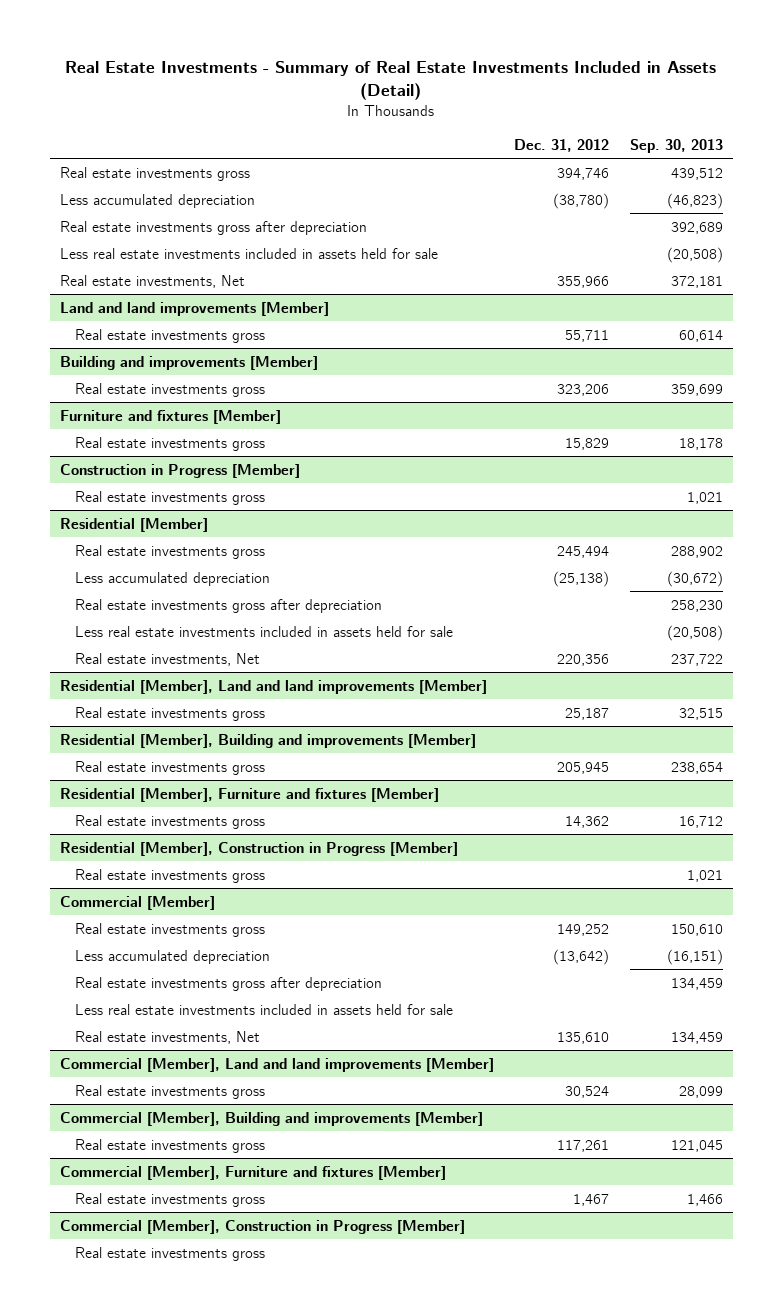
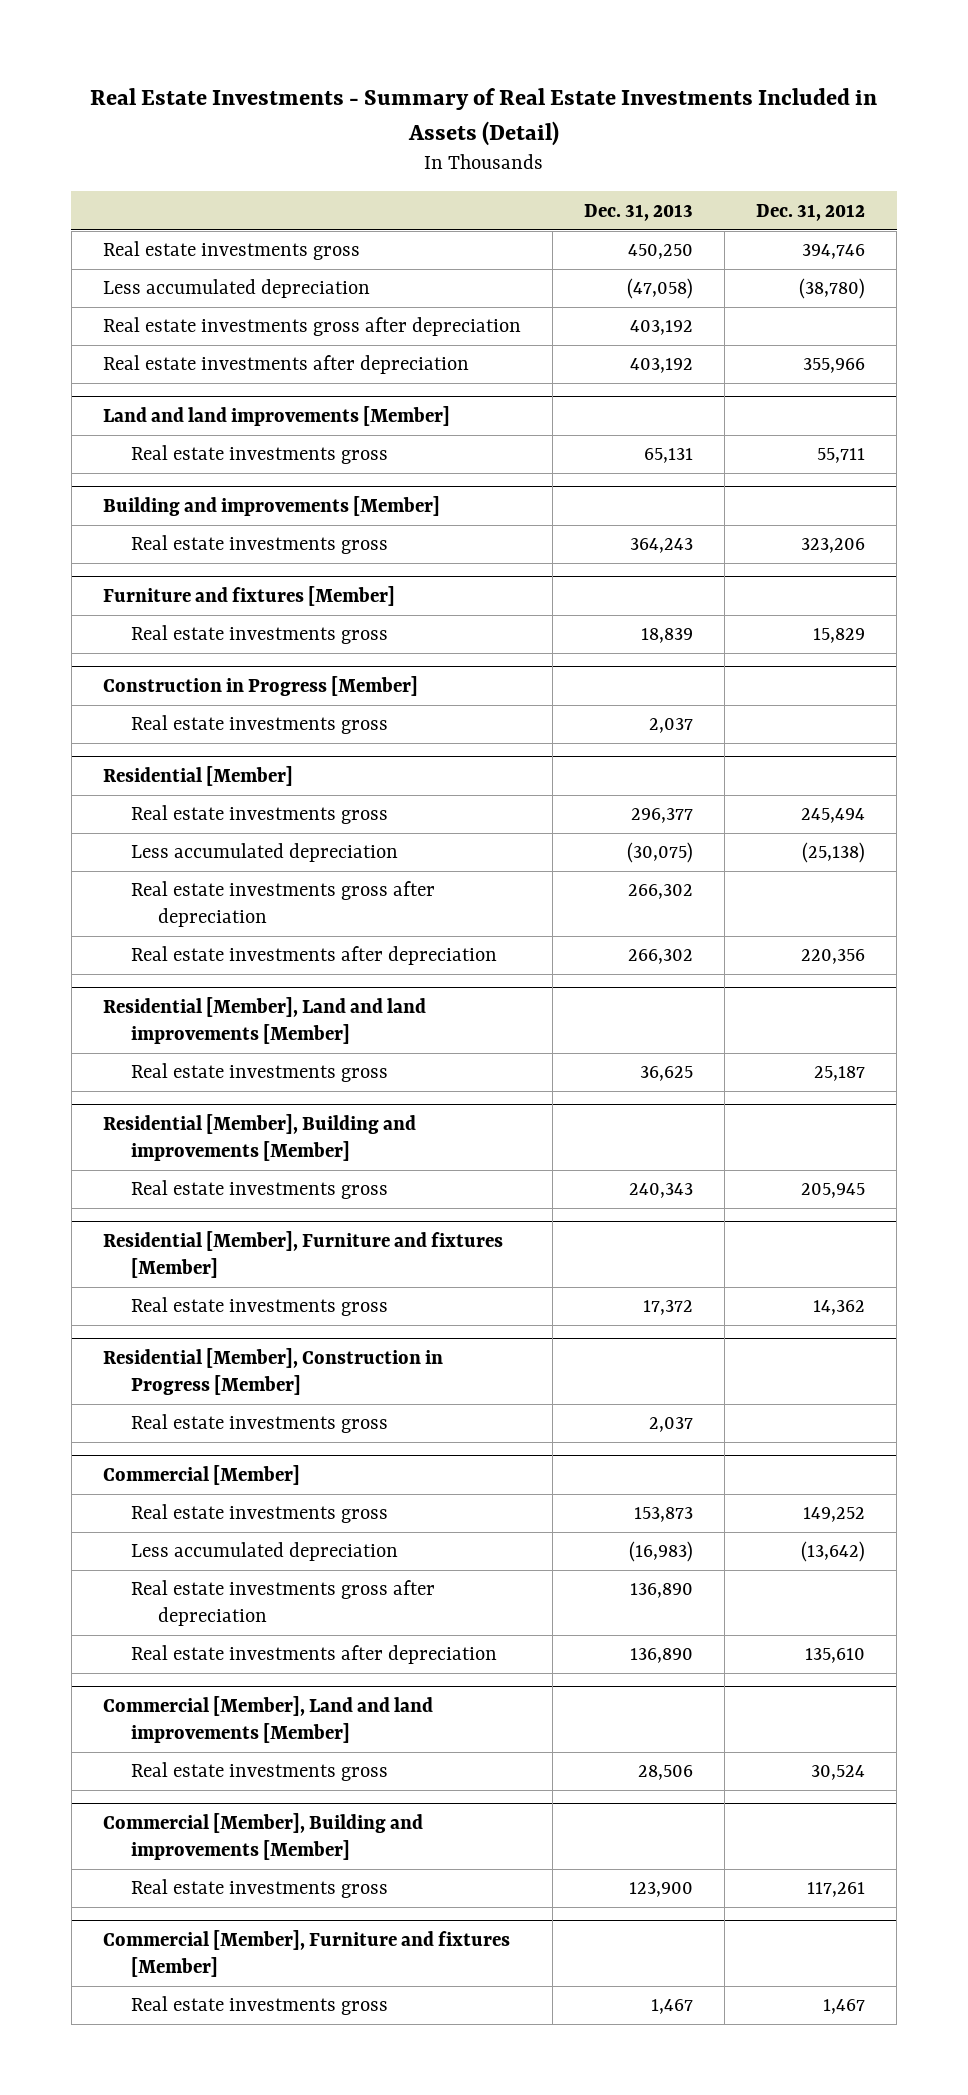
[629,138,723,153] Sep. 30, 2013 -> none
none -> [583,203,693,221] Dec. 31, 2013
[60,247,439,259] Less real estate investments included in assets held for sale -> none
[60,274,246,288] Real estate investments, Net -> [102,355,469,375] Real estate investments after depreciation
[75,625,454,637] Less real estate investments included in assets held for sale -> none
[75,652,261,666] Real estate investments, Net -> [130,946,497,966] Real estate investments after depreciation
[75,1003,454,1015] Less real estate investments included in assets held for sale -> none
[75,1030,261,1044] Real estate investments, Net -> [130,1645,497,1665] Real estate investments after depreciation
[60,1219,466,1234] Commercial [Member], Construction in Progress [Member] -> none
[75,1246,266,1261] Real estate investments gross -> none

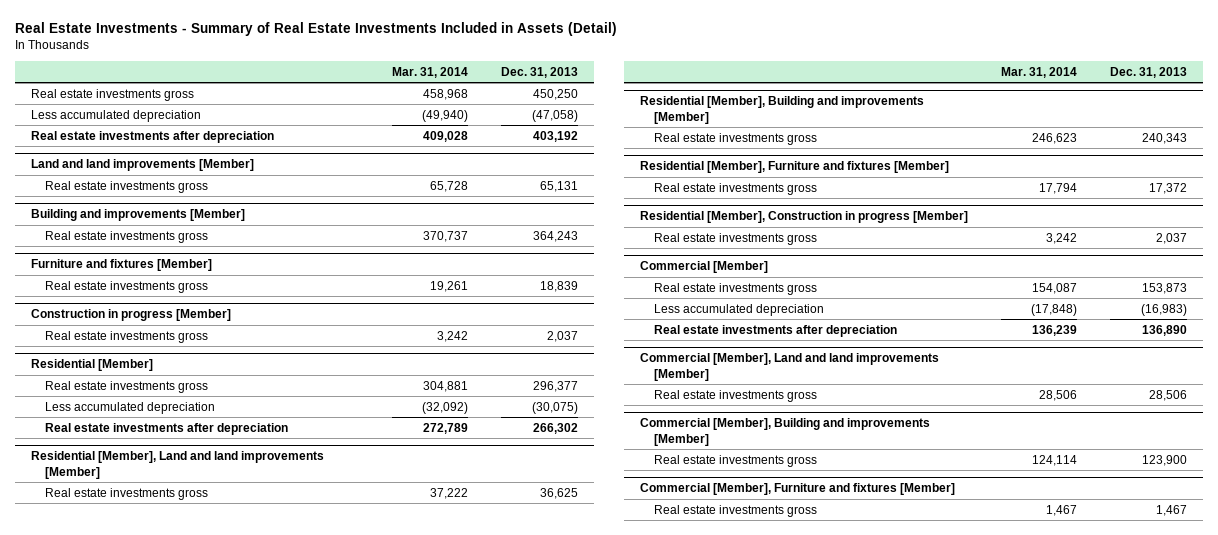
[756,203,866,221] Dec. 31, 2012 -> none
none -> [391,66,468,78] Mar. 31, 2014
[102,317,521,337] Real estate investments gross after depreciation -> none
[102,675,418,696] Construction in Progress [Member] -> [31,309,232,322] Construction in progress [Member]
[130,881,435,928] Real estate investments gross after depreciation -> none
[102,1347,443,1395] Residential [Member], Construction in Progress [Member] -> [640,211,969,224] Residential [Member], Construction in progress [Member]
[130,1580,435,1627] Real estate investments gross after depreciation -> none

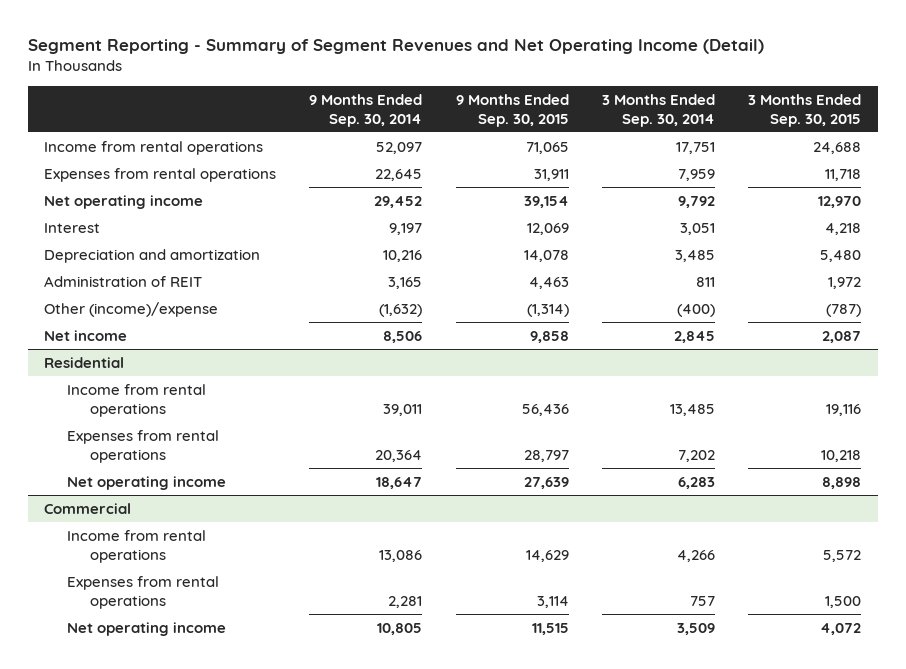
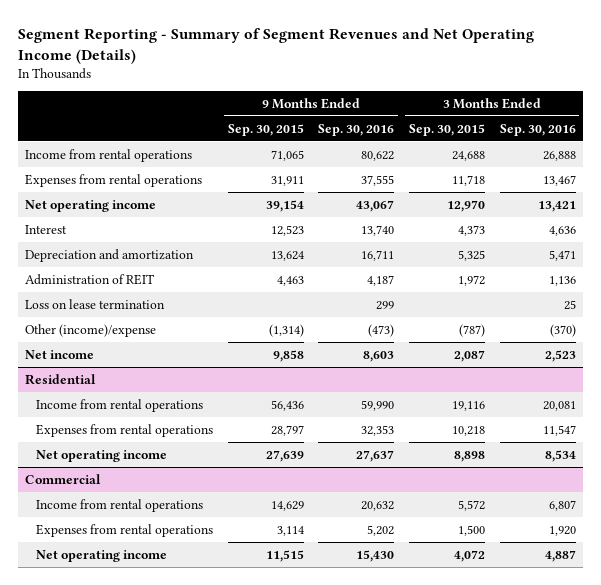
[27,38,764,54] Segment Reporting - Summary of Segment Revenues and Net Operating Income (Detail) -> [18,27,535,64] Segment Reporting - Summary of Segment Revenues and Net Operating Income (Details)
[309,93,423,127] 9 Months Ended Sep. 30, 2014 -> none
[602,93,716,127] 3 Months Ended Sep. 30, 2014 -> none
none -> [318,123,395,136] Sep. 30, 2016
none -> [499,123,576,136] Sep. 30, 2016
[526,222,569,235] 12,069 -> [270,224,304,236] 12,523
[825,222,862,235] 4,218 -> [458,224,486,236] 4,373
[523,249,569,262] 14,078 -> [270,250,304,261] 13,624
[820,249,862,262] 5,480 -> [458,249,486,261] 5,325
none -> [25,298,166,309] Loss on lease termination

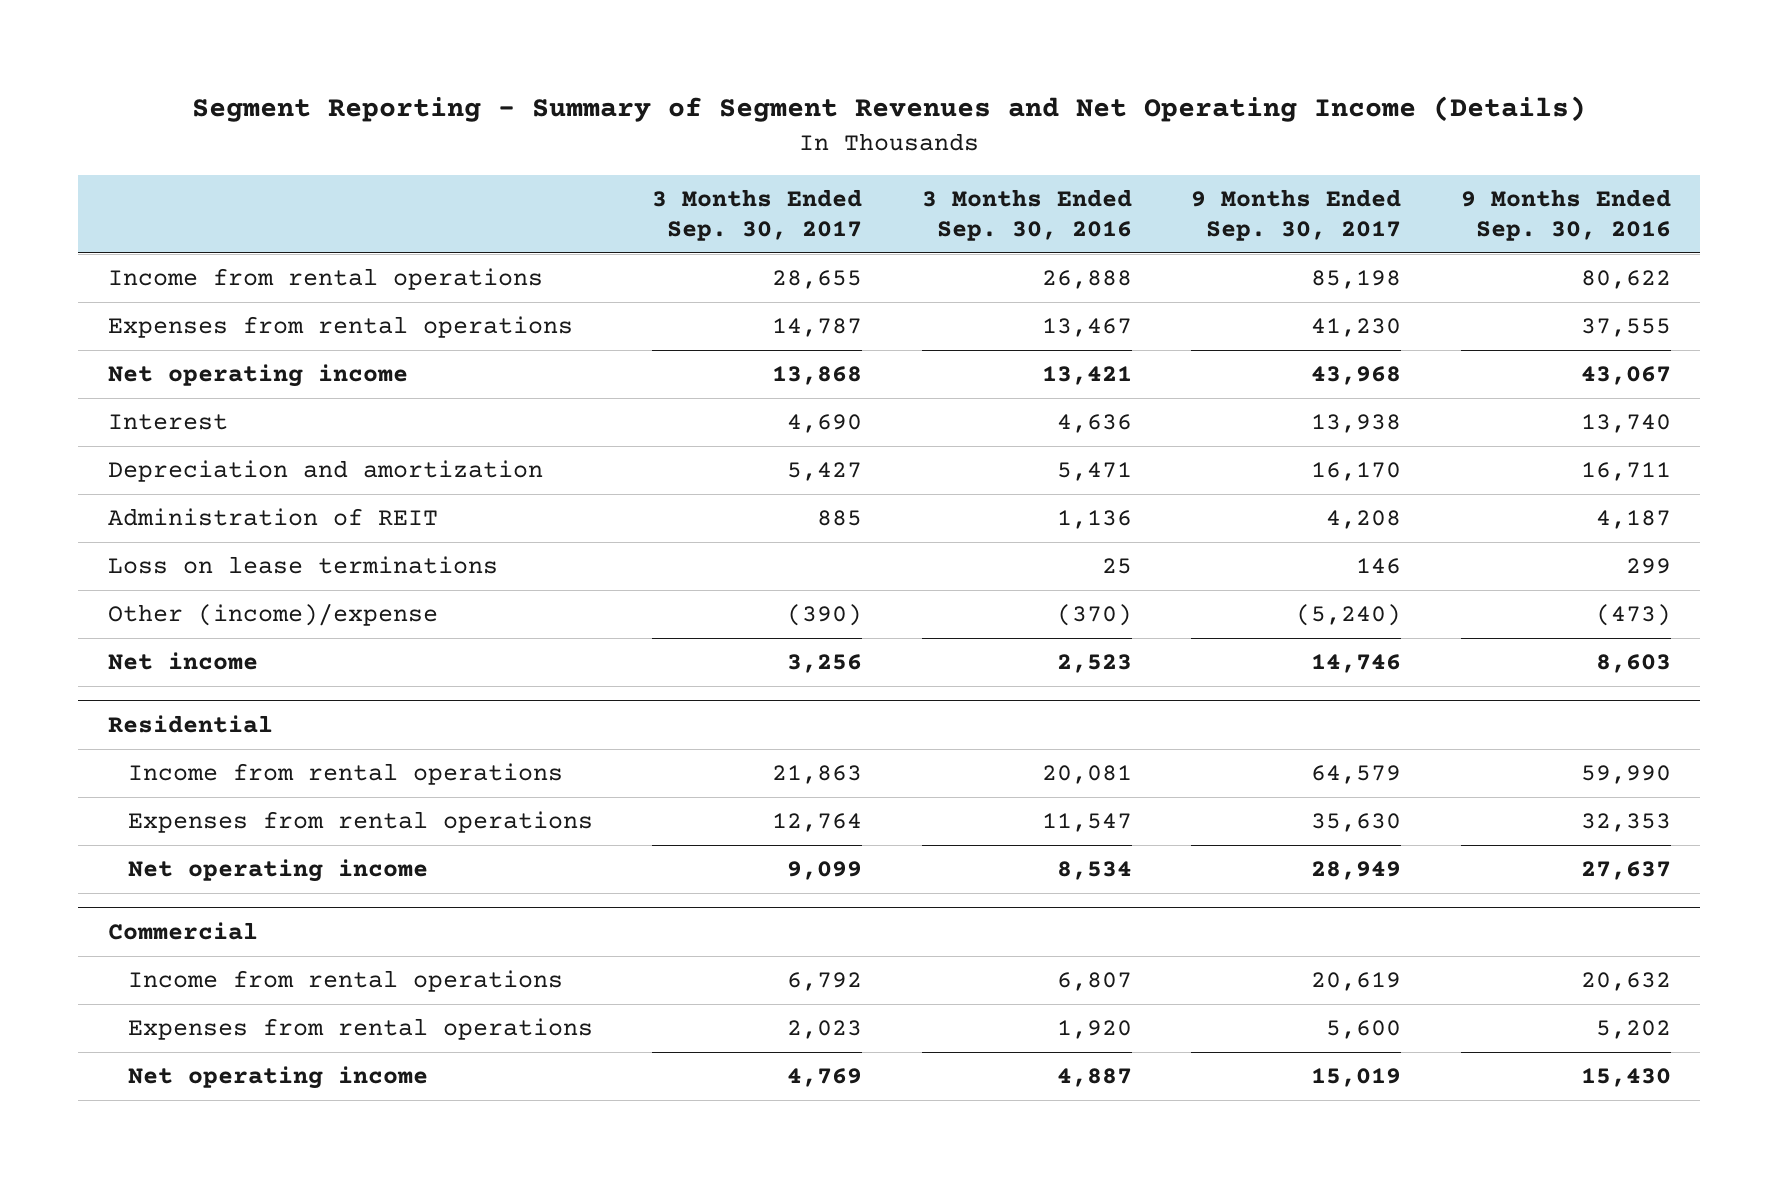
[227,123,304,136] Sep. 30, 2015 -> none
[409,123,486,136] Sep. 30, 2015 -> none
none -> [652,189,863,241] 3 Months Ended Sep. 30, 2017
none -> [1191,189,1402,241] 9 Months Ended Sep. 30, 2017
[25,298,166,309] Loss on lease termination -> [107,556,498,575] Loss on lease terminations

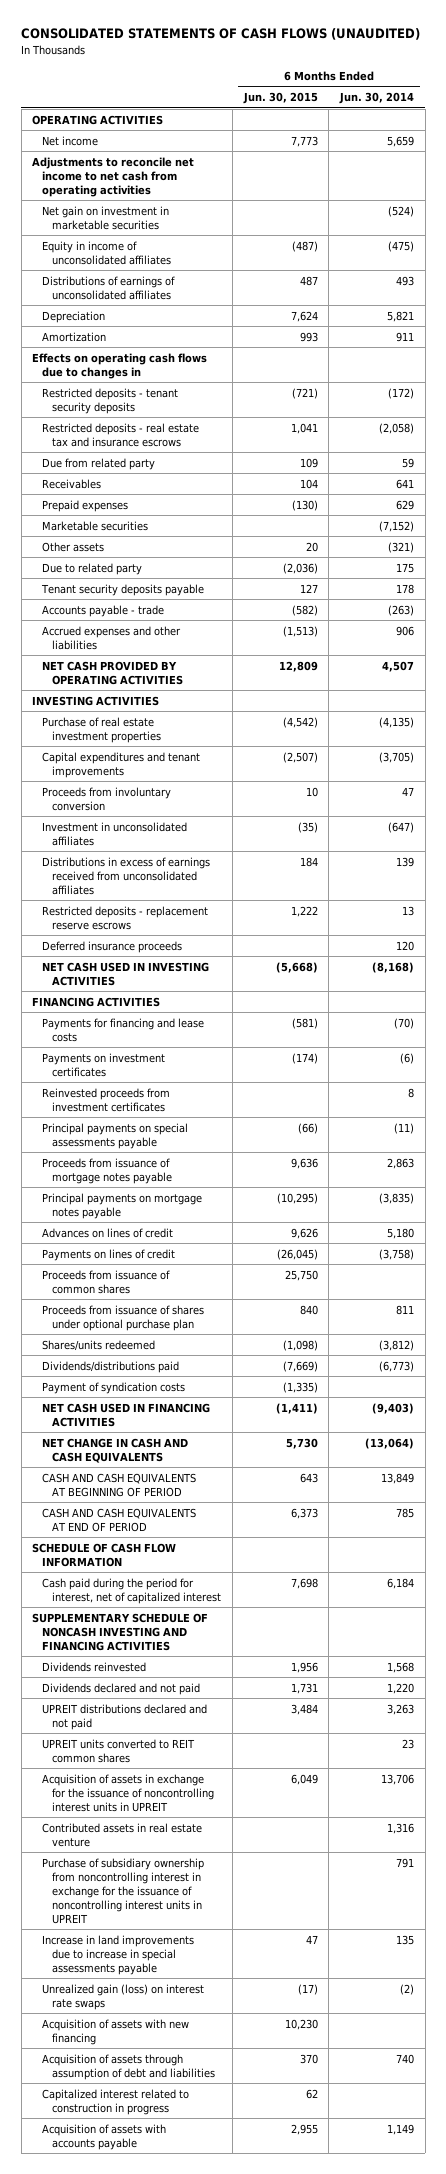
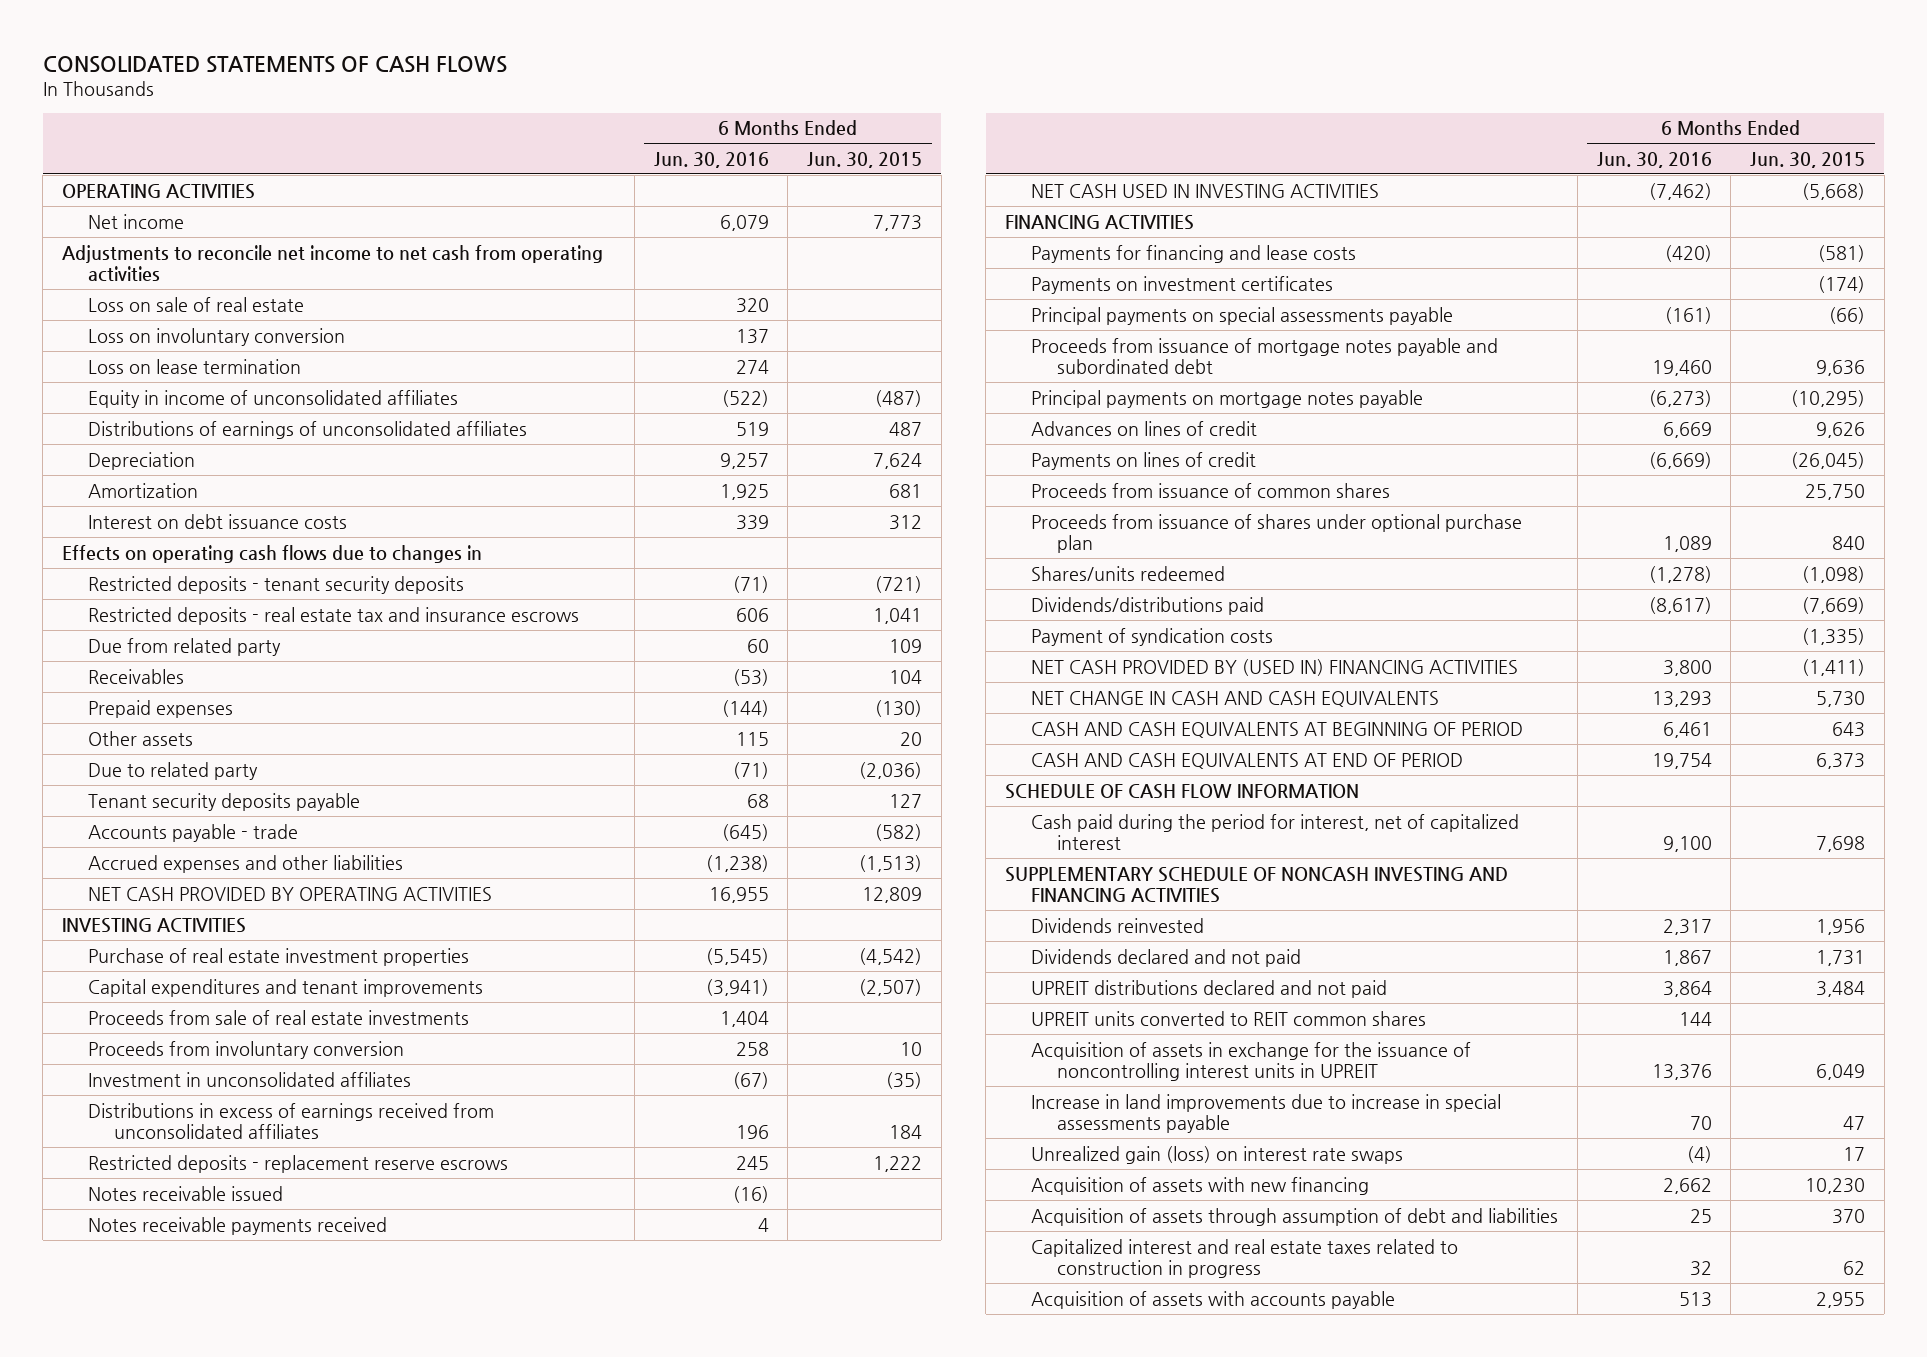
[21,28,421,41] CONSOLIDATED STATEMENTS OF CASH FLOWS (UNAUDITED) -> [42,55,507,73] CONSOLIDATED STATEMENTS OF CASH FLOWS
[338,92,414,105] Jun. 30, 2014 -> none
none -> [653,151,769,168] Jun. 30, 2016
[42,205,170,230] Net gain on investment in marketable securities -> none
none -> [88,296,305,312] Loss on sale of real estate
none -> [88,327,346,346] Loss on involuntary conversion
none -> [88,358,302,374] Loss on lease termination
[299,331,318,342] 993 -> [889,483,923,498] 681
none -> [88,513,348,529] Interest on debt issuance costs
[42,520,149,531] Marketable securities -> none
none -> [88,1009,470,1025] Proceeds from sale of real estate investments
[42,940,183,953] Deferred insurance proceeds -> none
none -> [88,1185,284,1201] Notes receivable issued
none -> [88,1216,388,1235] Notes receivable payments received
[42,1087,171,1112] Reinvested proceeds from investment certificates -> none
[42,1157,173,1184] Proceeds from issuance of mortgage notes payable -> [1031,337,1499,375] Proceeds from issuance of mortgage notes payable and subordinated debt
[42,1402,211,1427] NET CASH USED IN FINANCING ACTIVITIES -> [1031,658,1519,676] NET CASH PROVIDED BY (USED IN) FINANCING ACTIVITIES
[42,1822,203,1847] Contributed assets in real estate venture -> none
[42,1857,205,1924] Purchase of subsidiary ownership from noncontrolling interest in exchange for the issuance of noncontrolling interest units in UPREIT -> none
[297,1983,318,1995] (17) -> [1843,1146,1866,1161] 17
[42,2088,190,2115] Capitalized interest related to construction in progress -> [1031,1238,1459,1279] Capitalized interest and real estate taxes related to construction in progress

